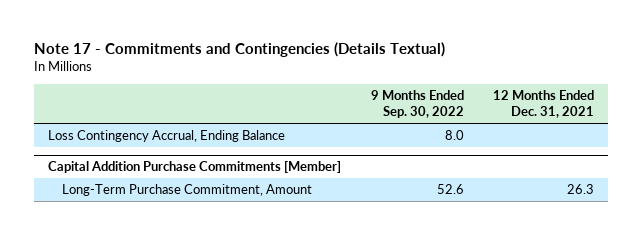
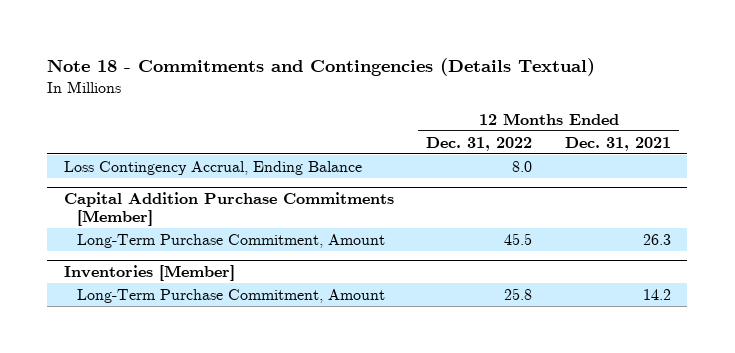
[33,41,445,57] Note 17 - Commitments and Contingencies (Details Textual) -> [47,57,596,76] Note 18 - Commitments and Contingencies (Details Textual)
[370,89,464,119] 9 Months Ended Sep. 30, 2022 -> none
none -> [426,136,533,151] Dec. 31, 2022
none -> [63,264,235,281] Inventories [Member]
none -> [77,288,386,303] Long-Term Purchase Commitment, Amount

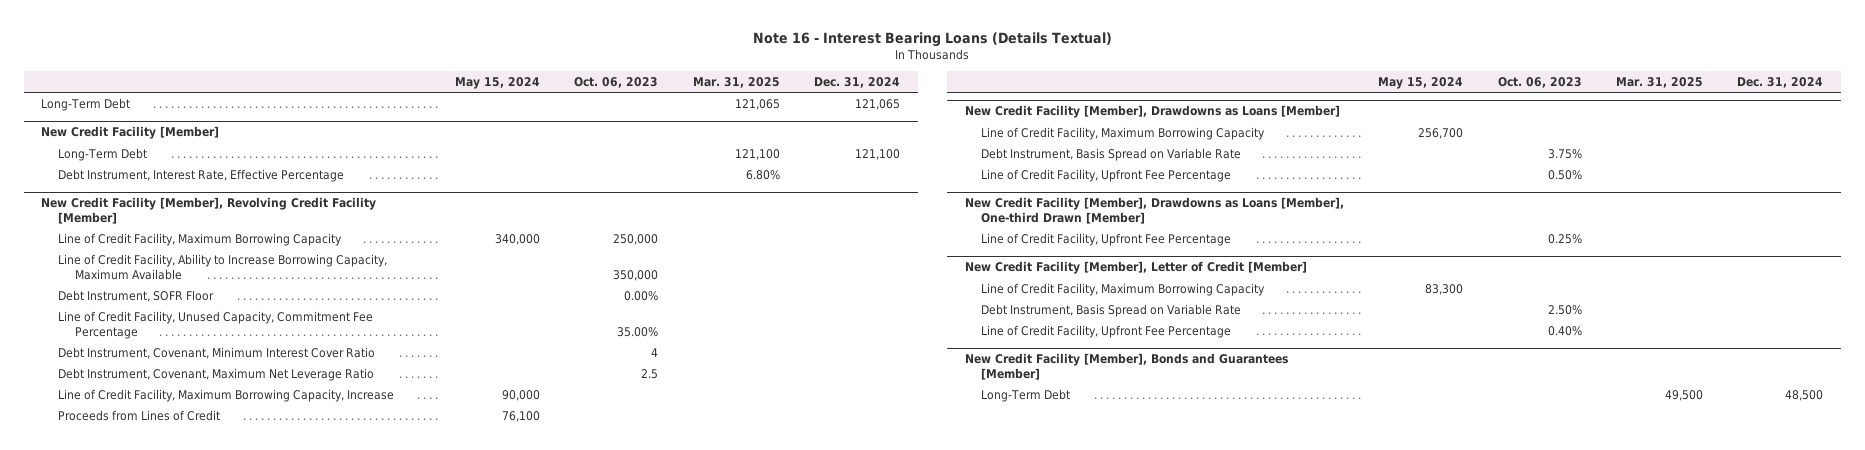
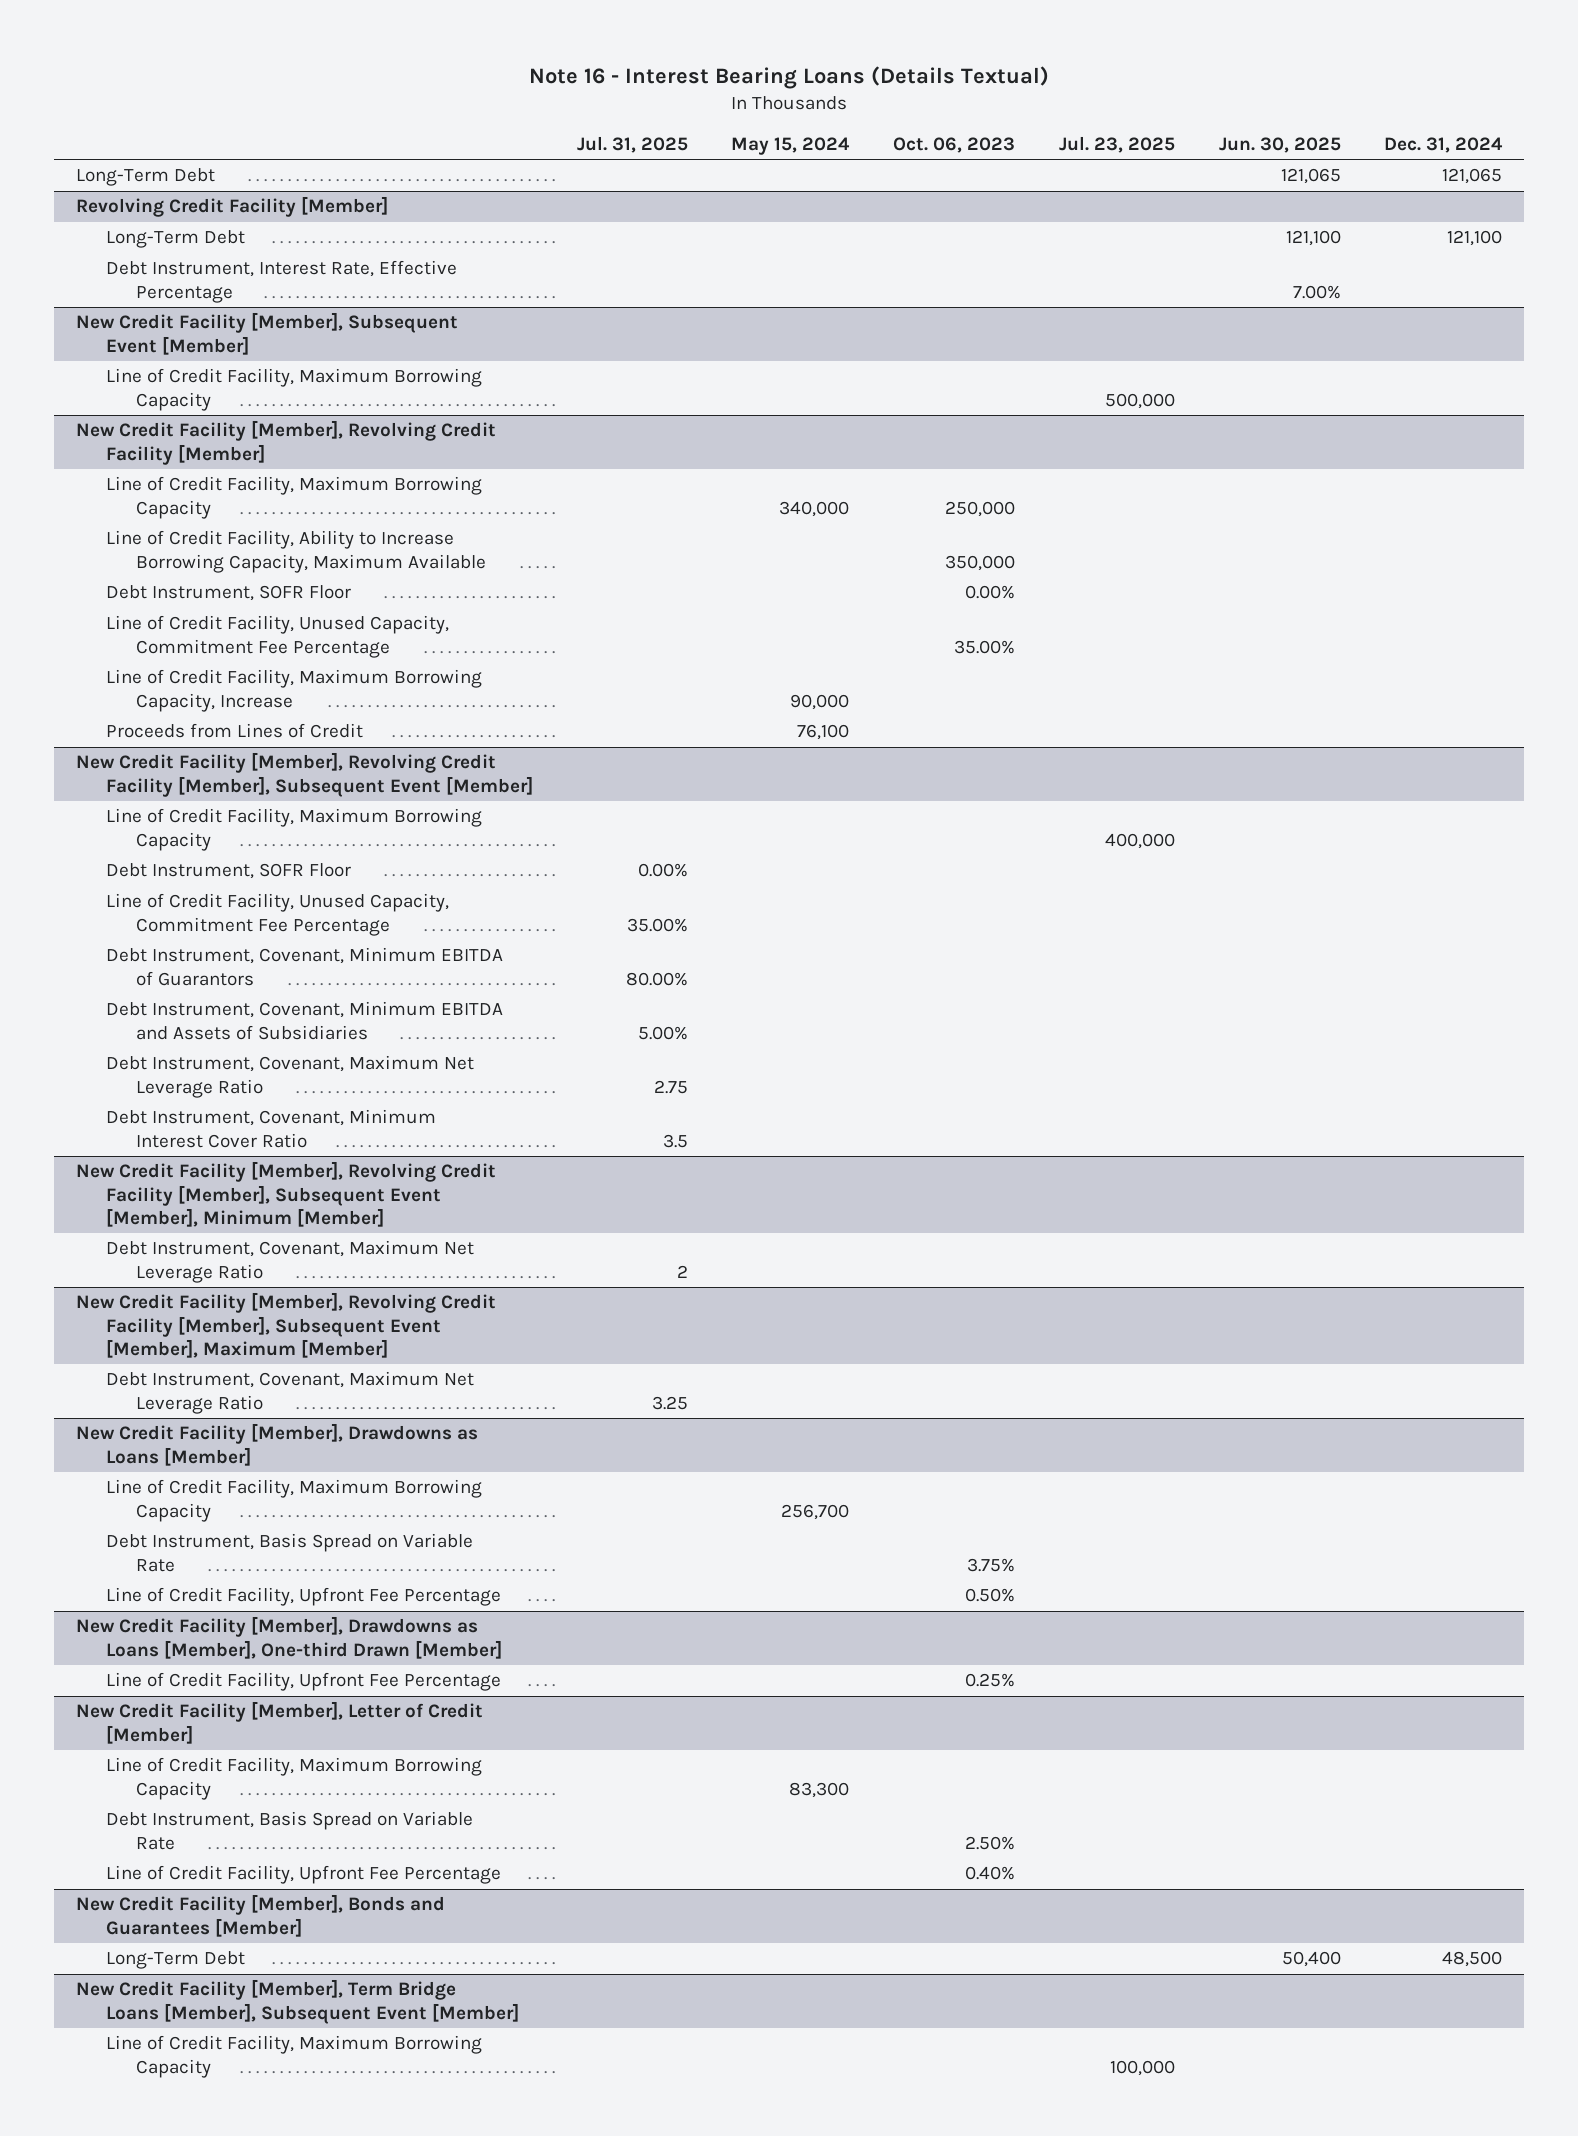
[692,76,780,88] Mar. 31, 2025 -> none
none -> [576,136,688,154] Jul. 31, 2025
none -> [1058,136,1175,154] Jul. 23, 2025
none -> [1218,137,1341,154] Jun. 30, 2025
[41,126,220,140] New Credit Facility [Member] -> [75,196,388,218] Revolving Credit Facility [Member]
none -> [75,312,458,355] New Credit Facility [Member], Subsequent Event [Member]
none -> [105,368,482,411] Line of Credit Facility, Maximum Borrowing Capacity
[57,347,375,360] Debt Instrument, Covenant, Minimum Interest Cover Ratio -> none
[57,368,374,382] Debt Instrument, Covenant, Maximum Net Leverage Ratio -> none
none -> [75,752,533,797] New Credit Facility [Member], Revolving Credit Facility [Member], Subsequent Event [Member]
none -> [105,808,482,851] Line of Credit Facility, Maximum Borrowing Capacity
none -> [105,863,351,880] Debt Instrument, SOFR Floor
none -> [105,893,449,936] Line of Credit Facility, Unused Capacity, Commitment Fee Percentage
none -> [105,947,503,986] Debt Instrument, Covenant, Minimum EBITDA of Guarantors
none -> [105,1001,503,1040] Debt Instrument, Covenant, Minimum EBITDA and Assets of Subsidiaries
none -> [105,1055,474,1098] Debt Instrument, Covenant, Maximum Net Leverage Ratio
none -> [105,1109,436,1148] Debt Instrument, Covenant, Minimum Interest Cover Ratio
none -> [75,1161,496,1227] New Credit Facility [Member], Revolving Credit Facility [Member], Subsequent Event [Member], Minimum [Member]
none -> [105,1240,474,1283] Debt Instrument, Covenant, Maximum Net Leverage Ratio
none -> [75,1292,496,1358] New Credit Facility [Member], Revolving Credit Facility [Member], Subsequent Event [Member], Maximum [Member]
none -> [105,1371,474,1414] Debt Instrument, Covenant, Maximum Net Leverage Ratio
none -> [75,1979,519,2024] New Credit Facility [Member], Term Bridge Loans [Member], Subsequent Event [Member]
none -> [105,2035,482,2078] Line of Credit Facility, Maximum Borrowing Capacity

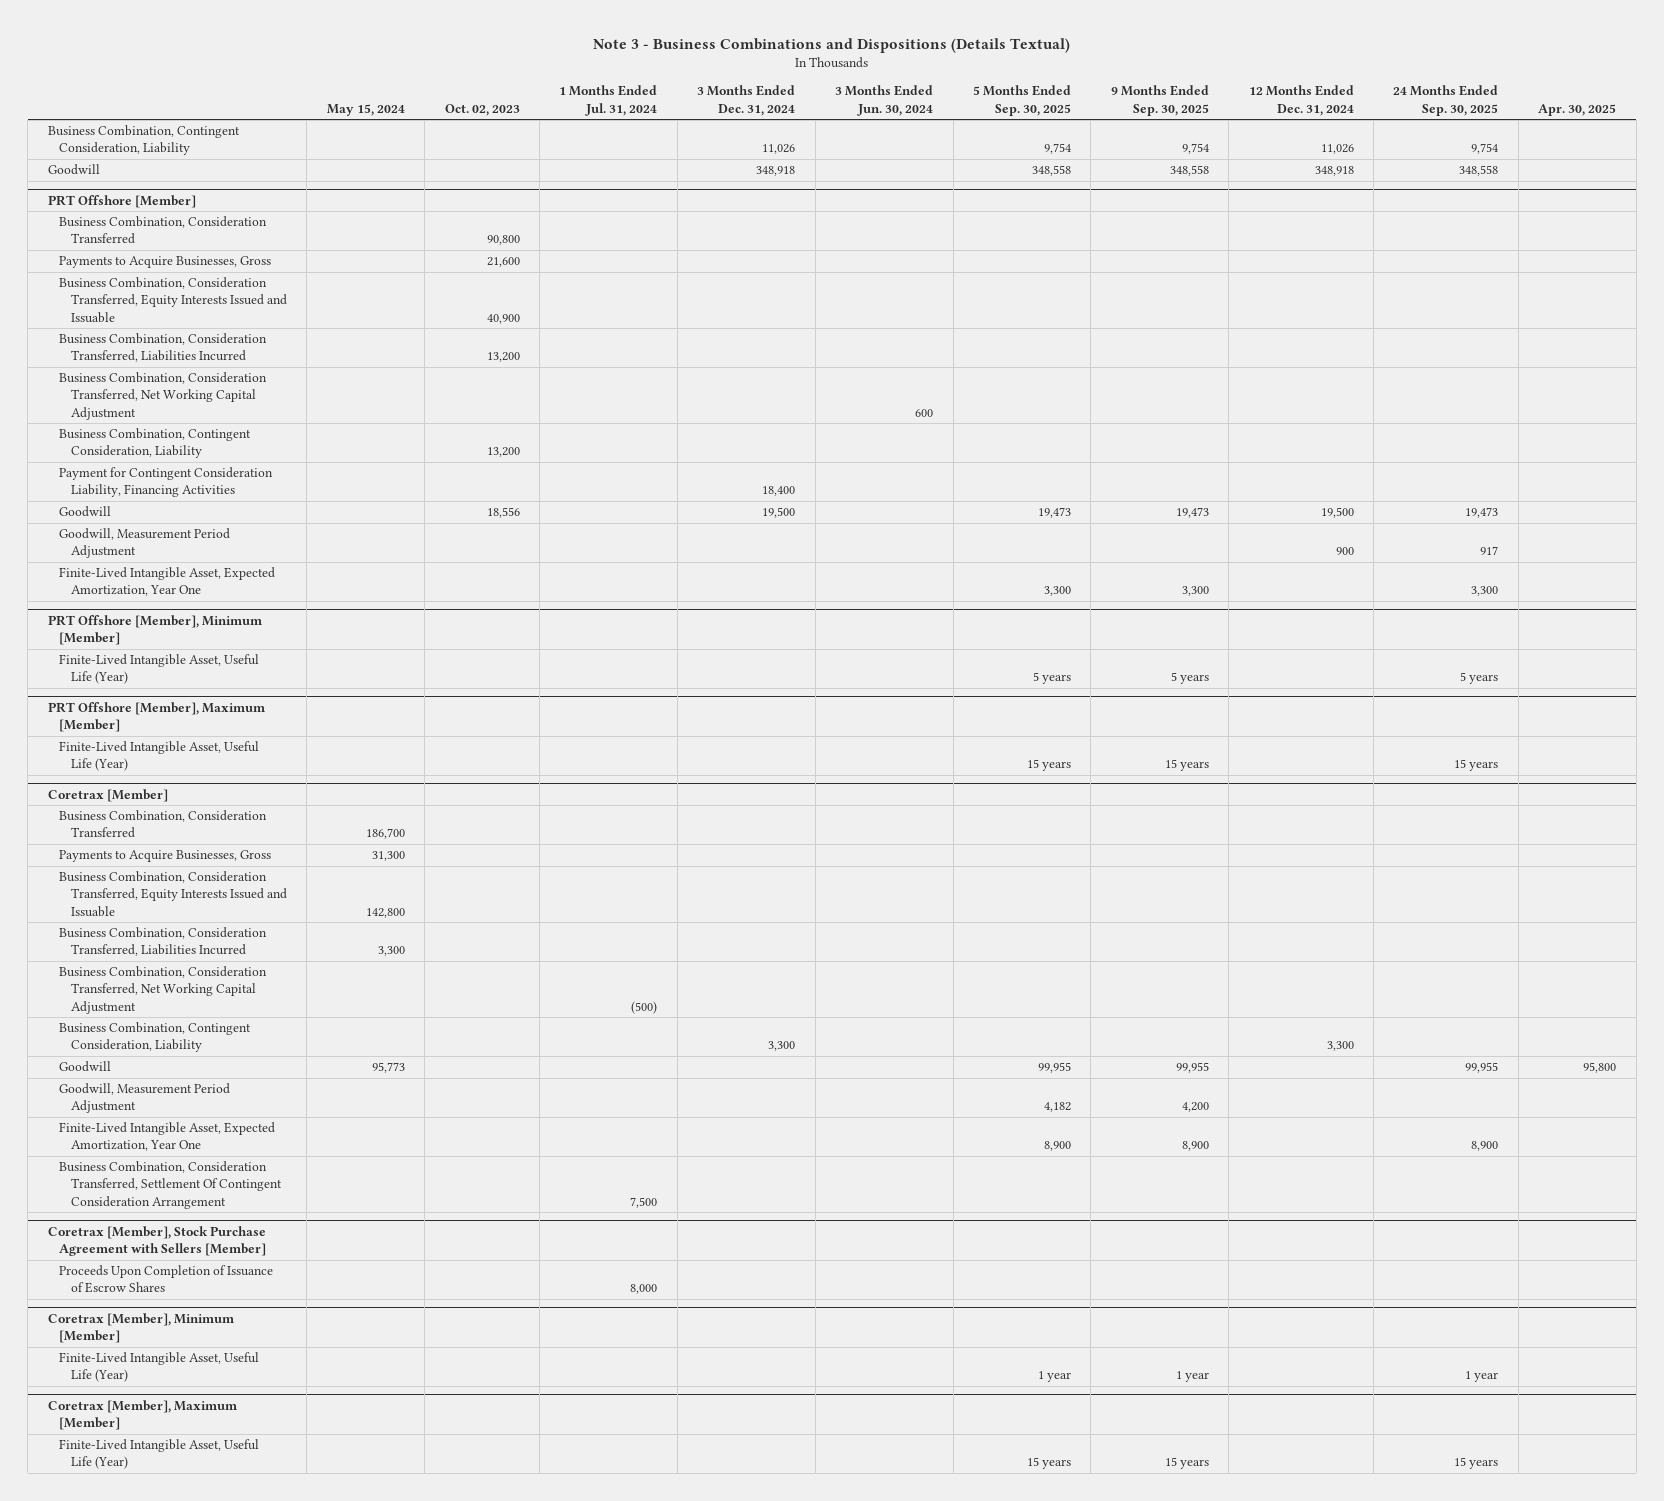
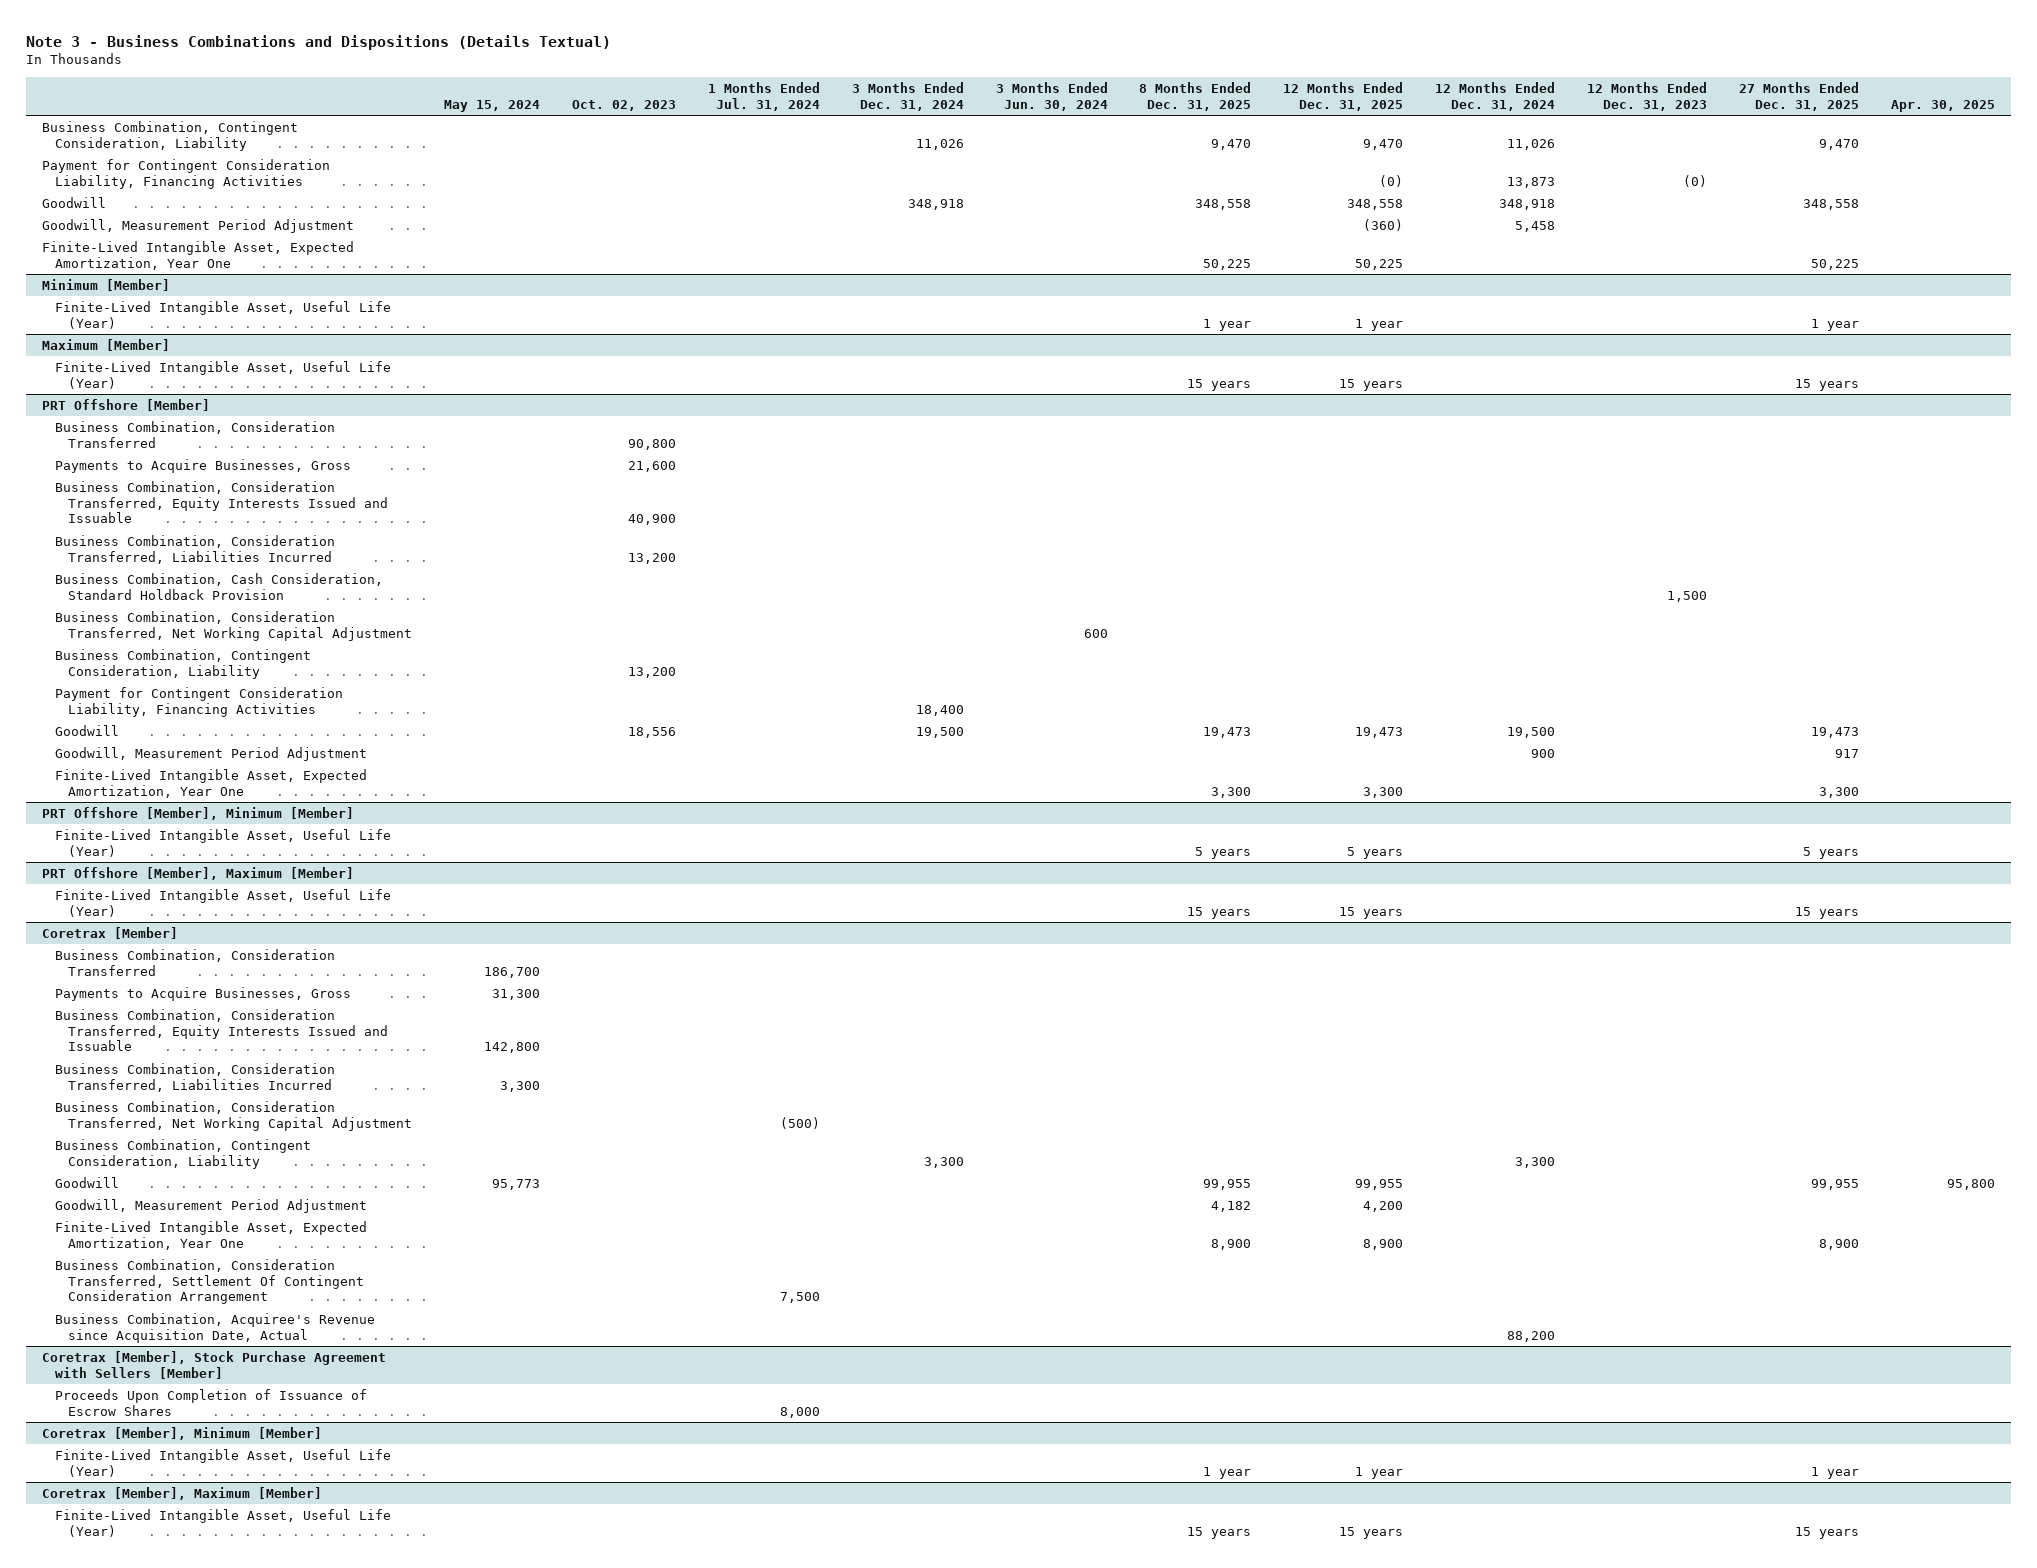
[972,85,1071,116] 5 Months Ended Sep. 30, 2025 -> none
[1110,85,1209,116] 9 Months Ended Sep. 30, 2025 -> none
[1393,85,1499,116] 24 Months Ended Sep. 30, 2025 -> none
none -> [1139,82,1252,112] 8 Months Ended Dec. 31, 2025
none -> [1283,82,1404,112] 12 Months Ended Dec. 31, 2025
none -> [1586,82,1707,112] 12 Months Ended Dec. 31, 2023
none -> [1738,82,1859,112] 27 Months Ended Dec. 31, 2025
none -> [42,158,331,189] Payment for Contingent Consideration Liability, Financing Activities
none -> [42,218,355,233] Goodwill, Measurement Period Adjustment
none -> [42,240,355,270] Finite-Lived Intangible Asset, Expected Amortization, Year One
none -> [42,278,171,291] Minimum [Member]
none -> [55,300,392,329] Finite-Lived Intangible Asset, Useful Life (Year)
none -> [42,338,171,351] Maximum [Member]
none -> [55,360,392,389] Finite-Lived Intangible Asset, Useful Life (Year)
none -> [55,572,384,600] Business Combination, Cash Consideration, Standard Holdback Provision
none -> [55,1312,376,1343] Business Combination, Acquiree's Revenue since Acquisition Date, Actual

